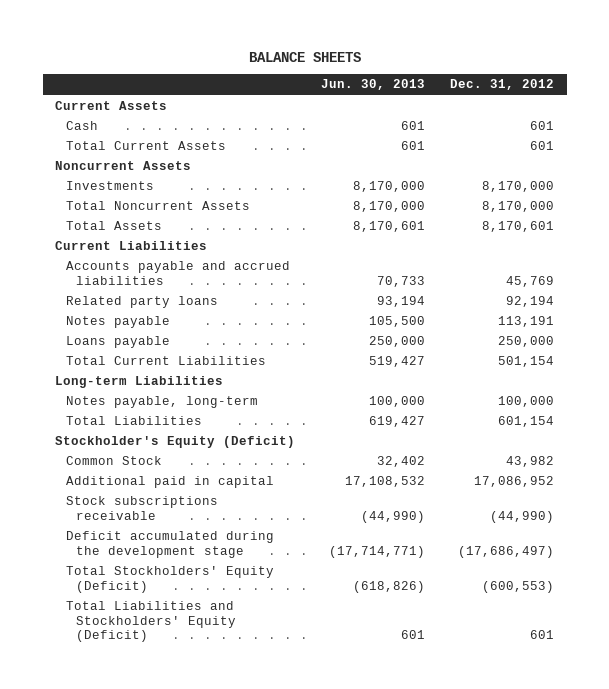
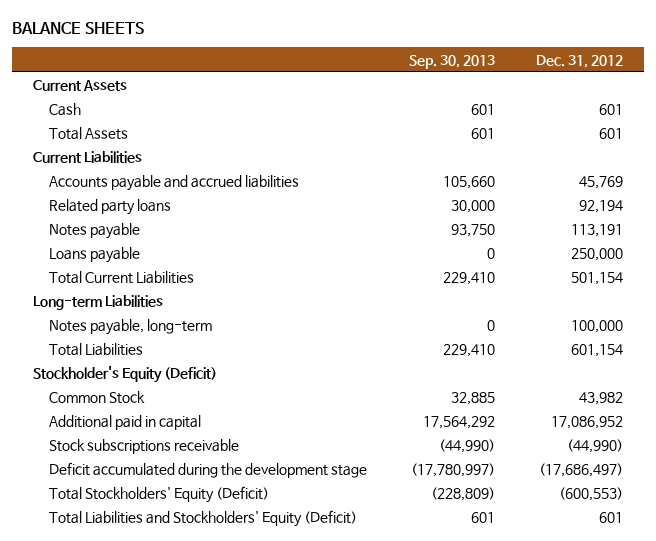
[320,79,425,91] Jun. 30, 2013 -> none
none -> [408,54,495,69] Sep. 30, 2013
[65,141,226,151] Total Current Assets -> none
[55,161,192,171] Noncurrent Assets -> none
[65,181,154,191] Investments -> none
[65,201,250,211] Total Noncurrent Assets -> none
[481,221,554,233] 8,170,601 -> [599,128,624,140] 601

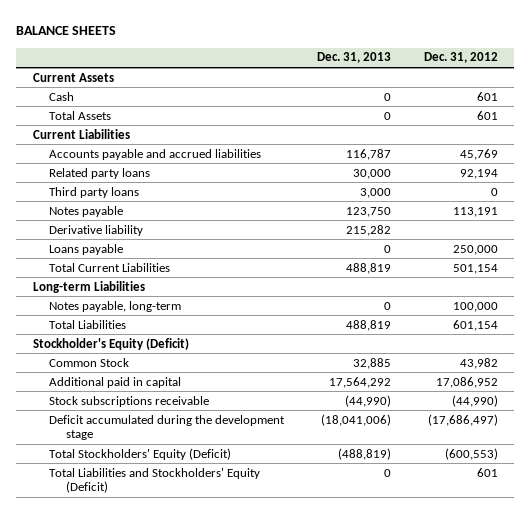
[408,54,495,69] Sep. 30, 2013 -> none
none -> [316,52,391,64] Dec. 31, 2013
none -> [49,186,140,198] Third party loans
none -> [49,224,144,236] Derivative liability

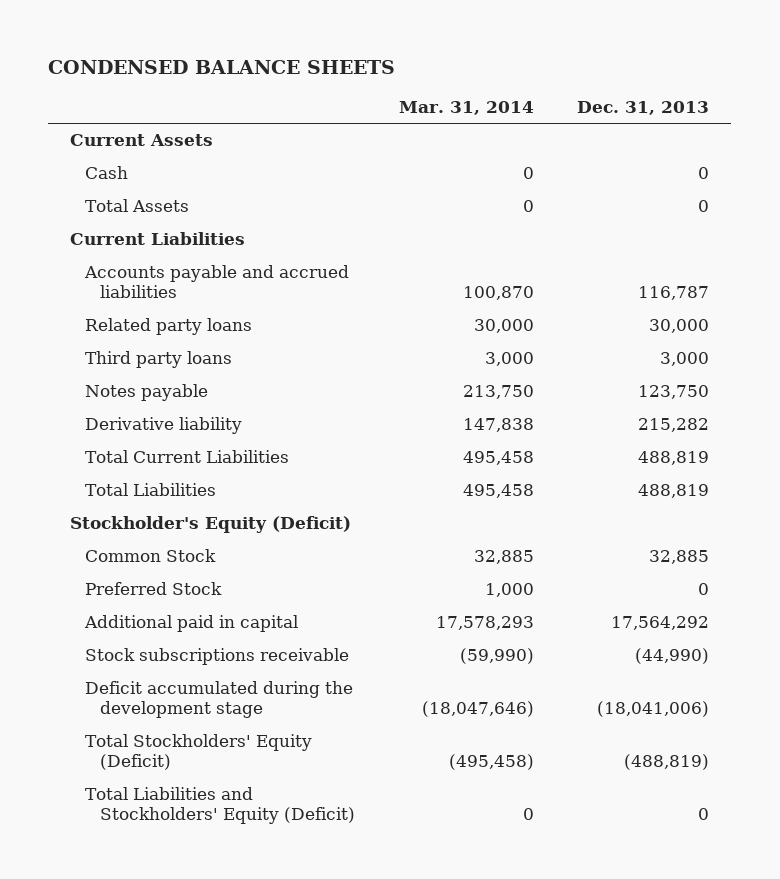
[16,26,117,36] BALANCE SHEETS -> [48,59,396,74] CONDENSED BALANCE SHEETS
[423,52,498,64] Dec. 31, 2012 -> none
none -> [398,100,534,115] Mar. 31, 2014
[49,243,124,255] Loans payable -> none
[32,280,145,293] Long-term Liabilities -> none
[49,300,182,312] Notes payable, long-term -> none
none -> [85,582,223,596] Preferred Stock

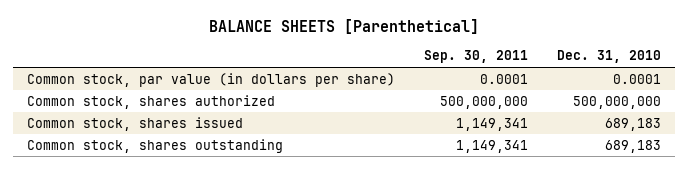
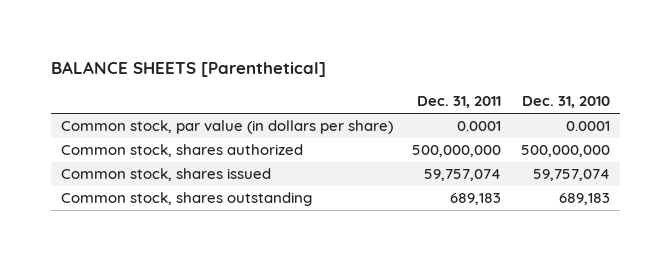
[424,50,529,64] Sep. 30, 2011 -> none
none -> [417,96,502,109] Dec. 31, 2011
[604,117,661,131] 689,183 -> [532,169,610,182] 59,757,074

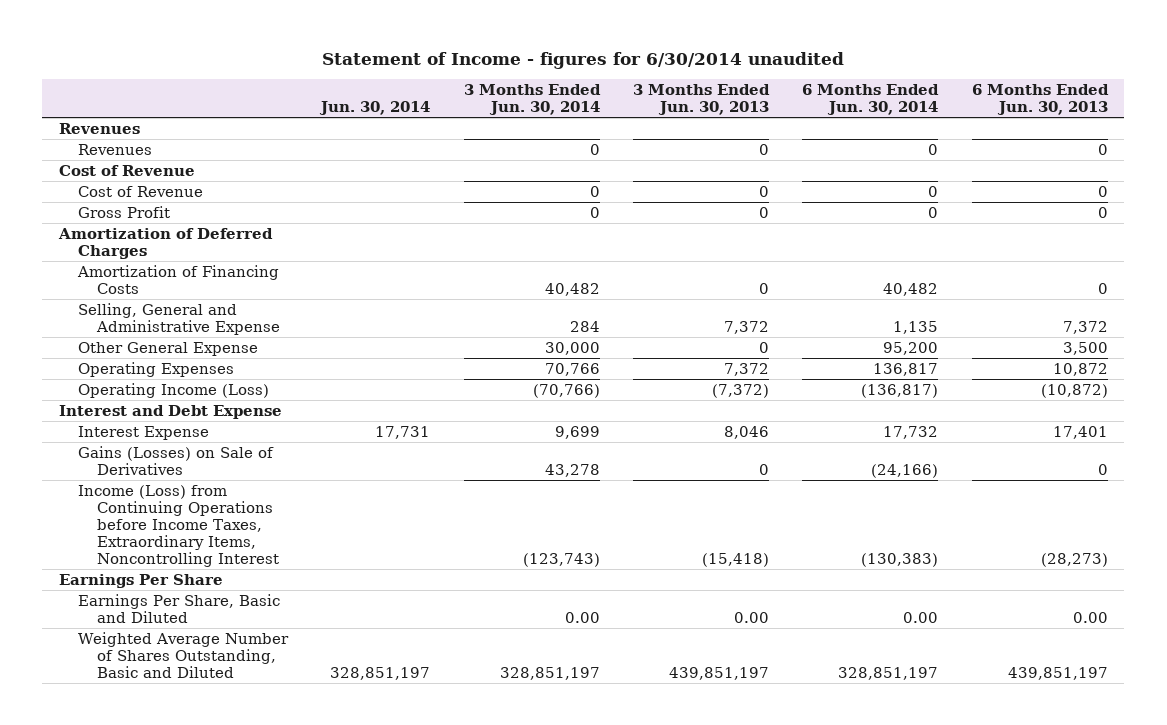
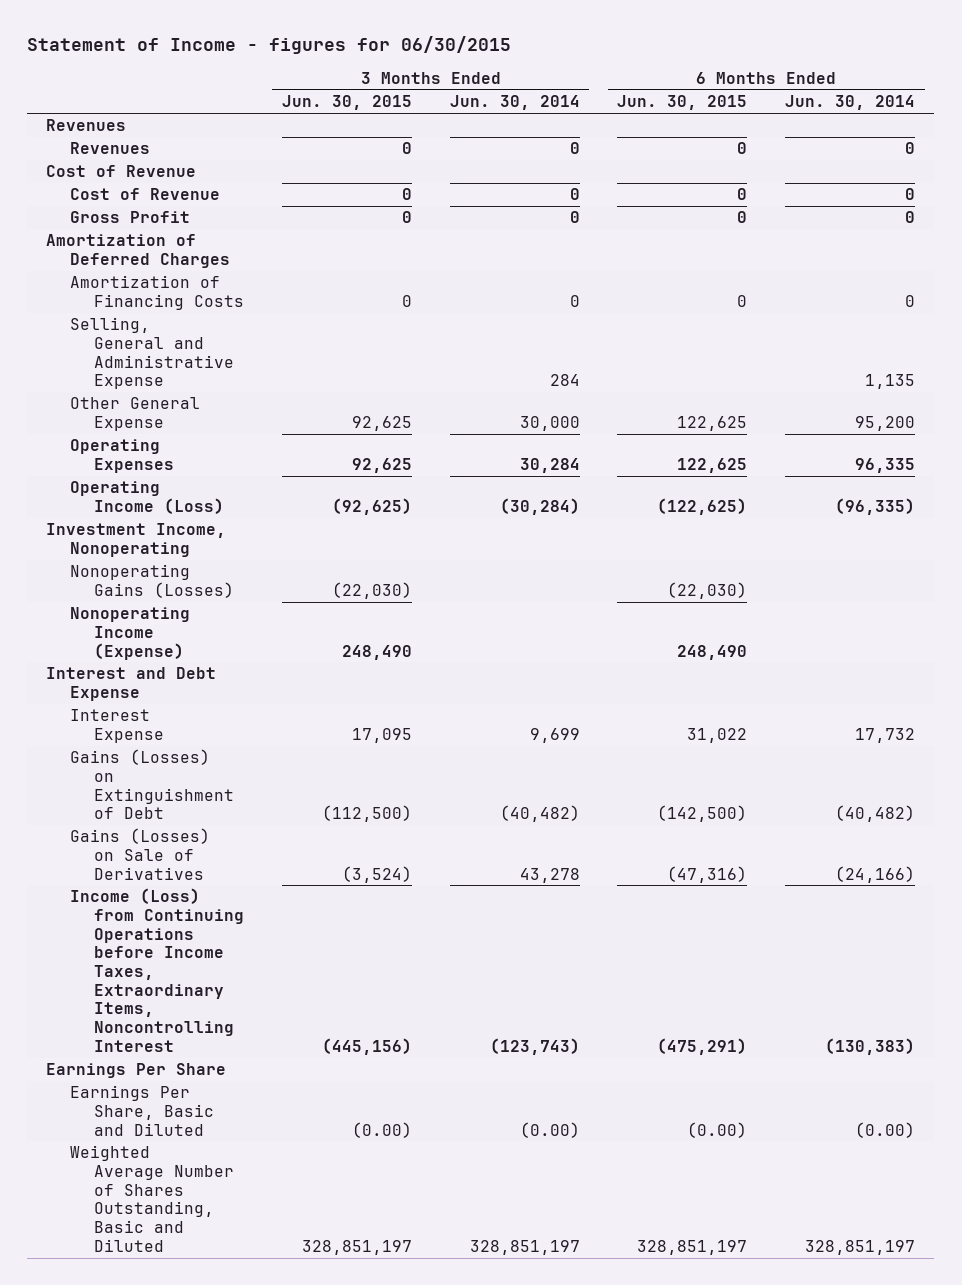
[322,51,845,69] Statement of Income - figures for 6/30/2014 unaudited -> [27,36,512,55] Statement of Income - figures for 06/30/2015
[319,101,431,116] Jun. 30, 2014 -> none
[633,83,771,116] 3 Months Ended Jun. 30, 2013 -> none
[971,83,1109,116] 6 Months Ended Jun. 30, 2013 -> none
none -> [281,95,412,111] Jun. 30, 2015
none -> [617,95,748,111] Jun. 30, 2015
[544,282,600,296] 40,482 -> [569,294,580,307] 0
[883,282,939,296] 40,482 -> [905,294,916,307] 0
[544,362,600,376] 70,766 -> [519,457,580,473] 30,284
[873,362,939,376] 136,817 -> [855,457,916,473] 96,335
[532,383,600,398] (70,766) -> [499,497,580,515] (30,284)
[861,383,939,398] (136,817) -> [835,497,916,515] (96,335)
none -> [46,523,227,557] Investment Income, Nonoperating
none -> [70,564,234,598] Nonoperating Gains (Losses)
none -> [70,607,191,660] Nonoperating Income (Expense)
none -> [70,749,234,820] Gains (Losses) on Extinguishment of Debt
[564,611,600,623] 0.00 -> [519,1121,580,1138] (0.00)
[903,611,939,623] 0.00 -> [855,1121,916,1138] (0.00)

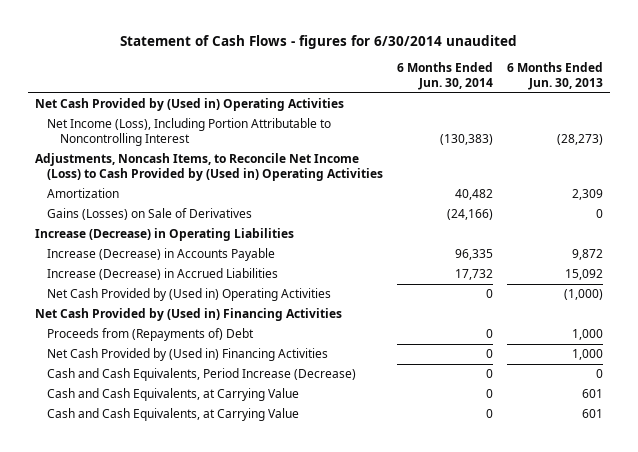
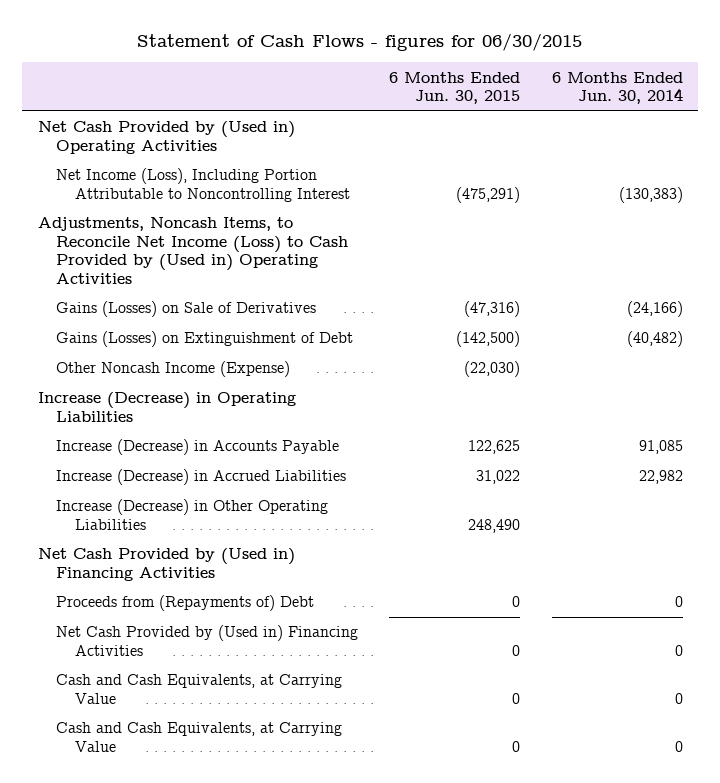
[119,35,517,50] Statement of Cash Flows - figures for 6/30/2014 unaudited -> [137,32,583,51] Statement of Cash Flows - figures for 06/30/2015
[507,62,604,91] 6 Months Ended Jun. 30, 2013 -> none
none -> [389,71,521,105] 6 Months Ended Jun. 30, 2015
[47,188,120,199] Amortization -> none
none -> [56,331,354,348] Gains (Losses) on Extinguishment of Debt
none -> [56,361,291,378] Other Noncash Income (Expense)
[47,288,332,302] Net Cash Provided by (Used in) Operating Activities -> none
[455,249,494,261] 96,335 -> [638,440,683,455] 91,085
[455,269,494,281] 17,732 -> [638,470,683,485] 22,982
none -> [56,499,329,530] Increase (Decrease) in Other Operating Liabilities
[47,368,357,382] Cash and Cash Equivalents, Period Increase (Decrease) -> none

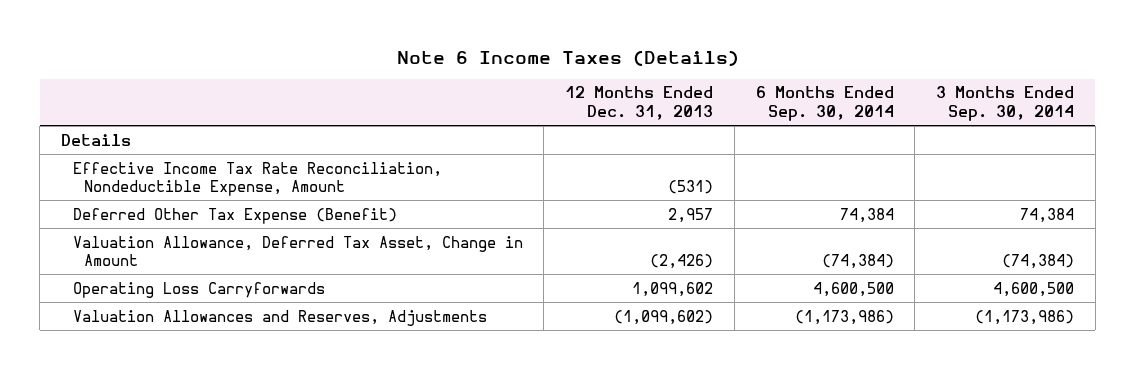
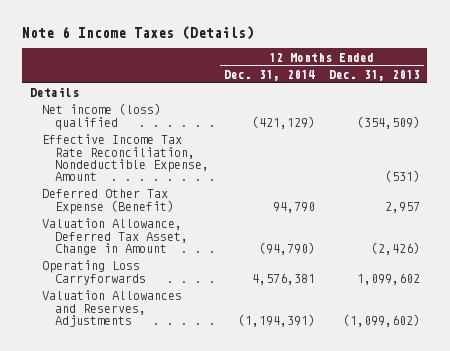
[755,86,894,122] 6 Months Ended Sep. 30, 2014 -> none
[936,86,1075,122] 3 Months Ended Sep. 30, 2014 -> none
none -> [223,69,315,81] Dec. 31, 2014
none -> [42,103,162,130] Net income (loss) qualified

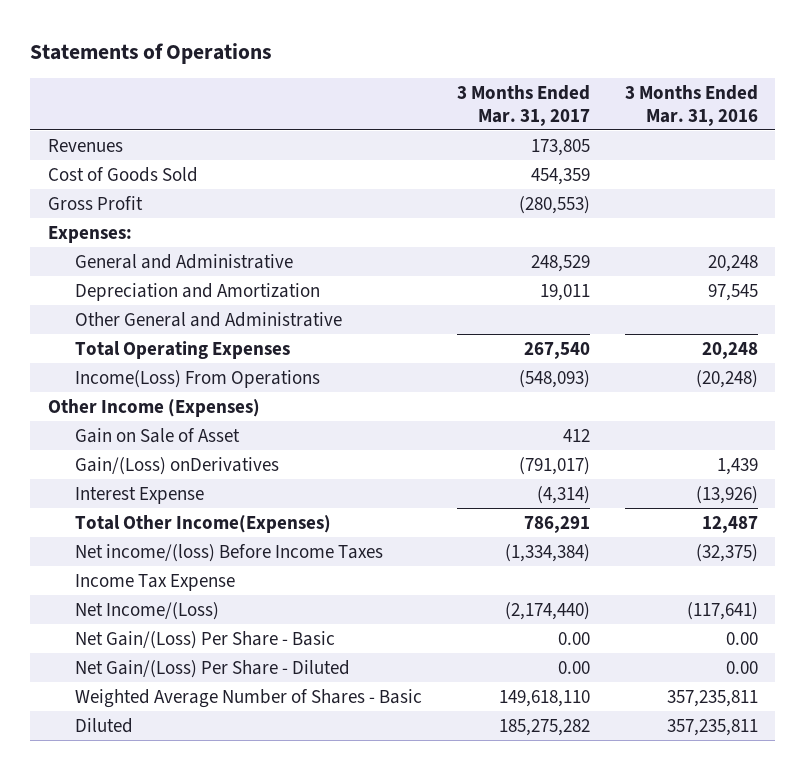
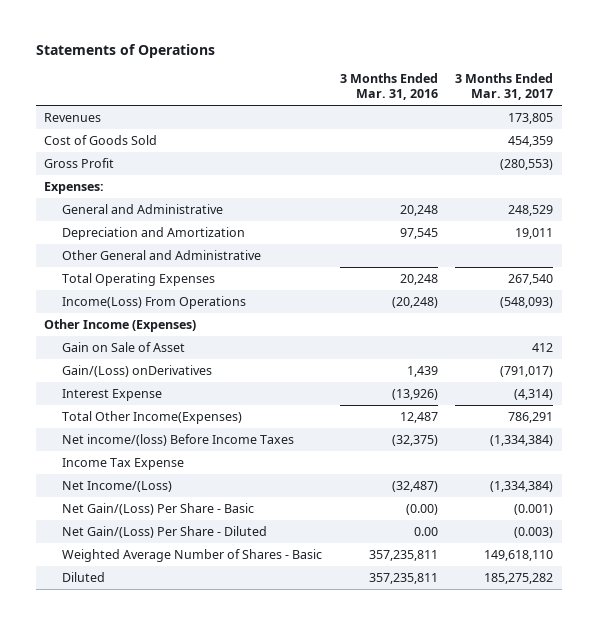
[504,601,590,620] (2,174,440) -> [490,481,554,493] (1,334,384)
[686,601,758,620] (117,641) -> [391,481,438,493] (32,487)
[557,631,590,645] 0.00 -> [514,504,554,516] (0.001)
[725,631,758,645] 0.00 -> [405,504,438,516] (0.00)
[557,660,590,674] 0.00 -> [514,527,554,539] (0.003)

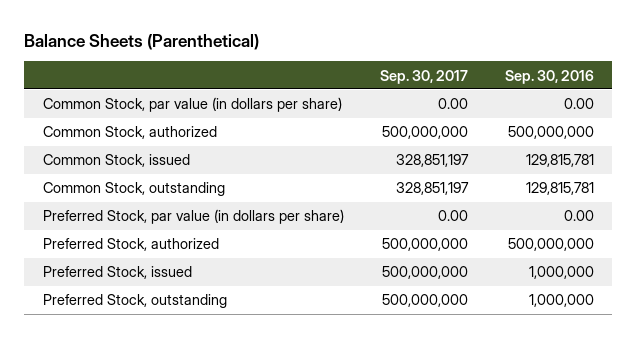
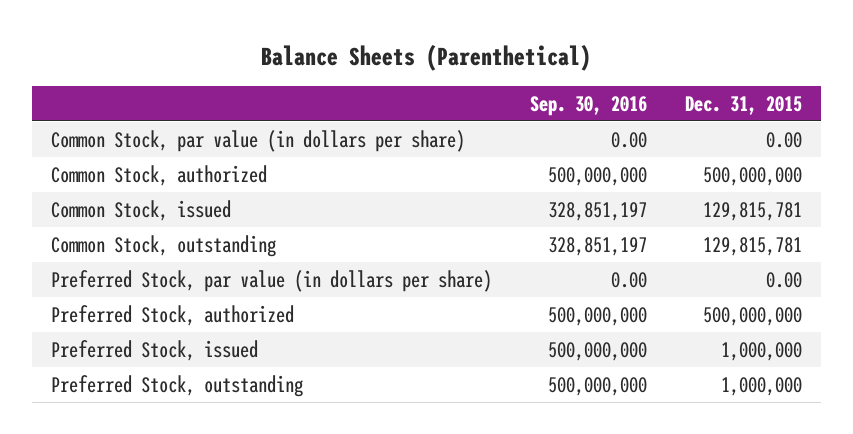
[380,69,469,84] Sep. 30, 2017 -> none
none -> [685,95,803,115] Dec. 31, 2015
[525,154,594,168] 129,815,781 -> [547,201,647,221] 328,851,197
[525,182,594,196] 129,815,781 -> [547,236,647,256] 328,851,197
[528,266,594,280] 1,000,000 -> [547,341,647,361] 500,000,000
[528,294,594,308] 1,000,000 -> [547,376,647,396] 500,000,000

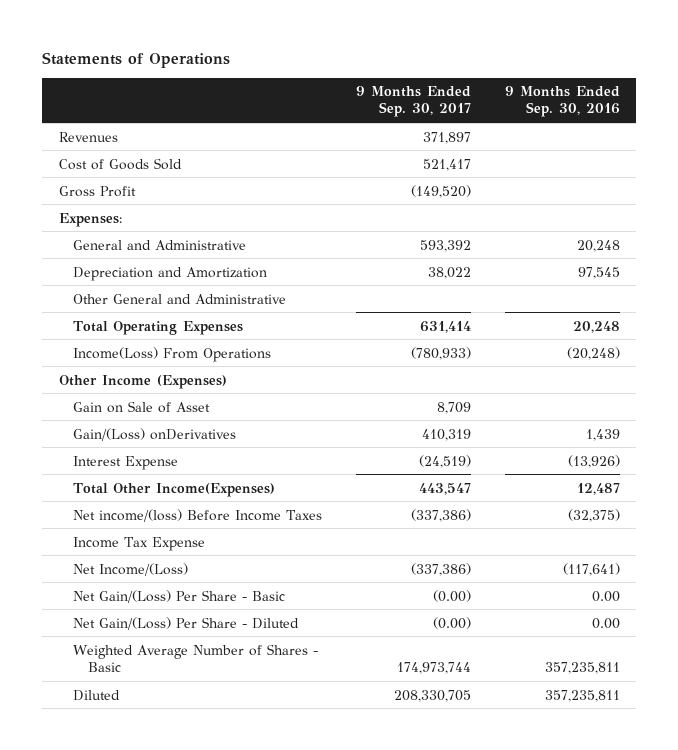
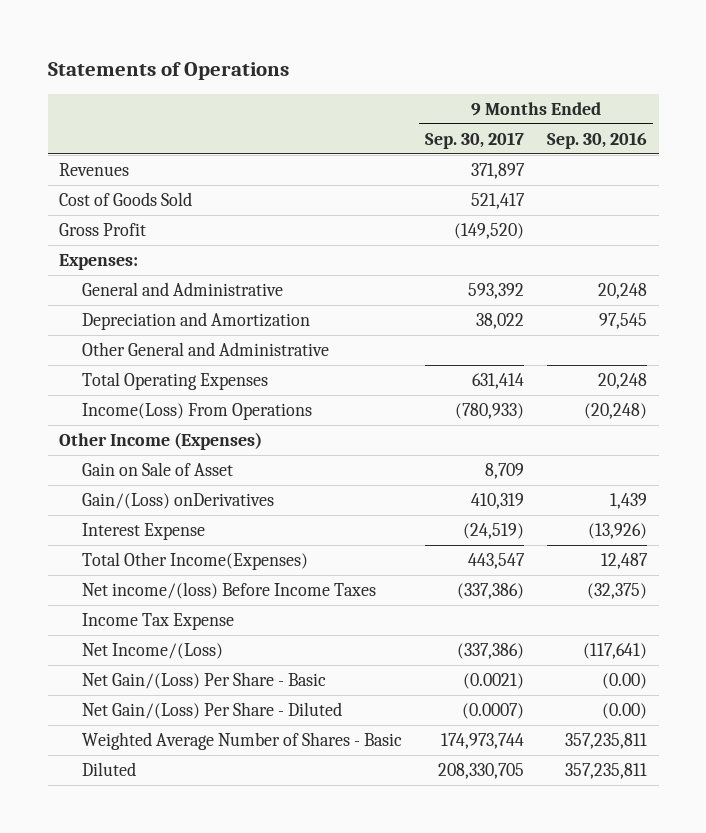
[433,589,472,602] (0.00) -> [462,673,524,690] (0.0021)
[591,590,620,602] 0.00 -> [602,673,648,690] (0.00)
[433,616,472,629] (0.00) -> [461,703,524,720] (0.0007)
[591,617,620,629] 0.00 -> [602,703,648,720] (0.00)

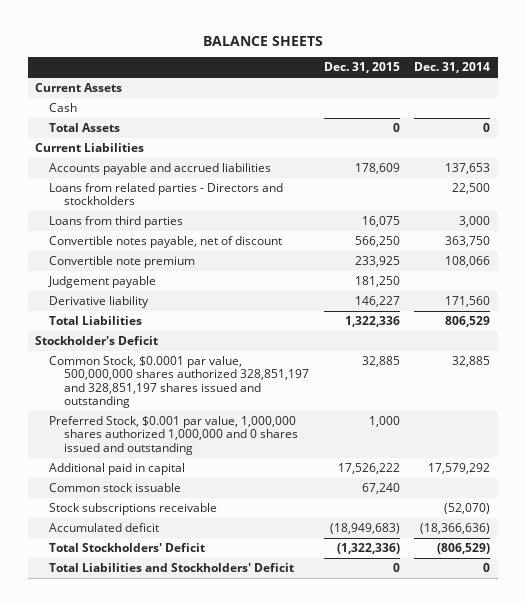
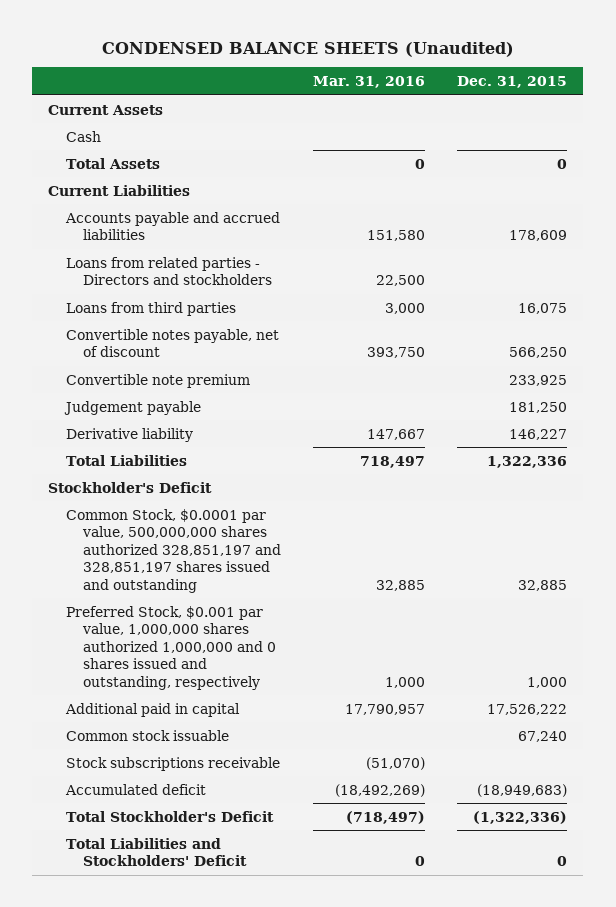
[202,35,323,46] BALANCE SHEETS -> [101,41,514,57] CONDENSED BALANCE SHEETS (Unaudited)
[414,62,491,74] Dec. 31, 2014 -> none
none -> [313,76,426,89] Mar. 31, 2016
[49,416,298,455] Preferred Stock, $0.001 par value, 1,000,000 shares authorized 1,000,000 and 0 shares issued and outstanding -> [65,605,277,690] Preferred Stock, $0.001 par value, 1,000,000 shares authorized 1,000,000 and 0 shares issued and outstanding, respectively
[49,543,206,553] Total Stockholders' Deficit -> [65,810,274,822] Total Stockholder's Deficit

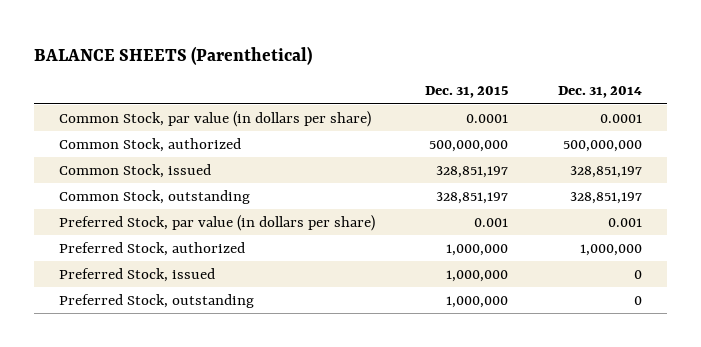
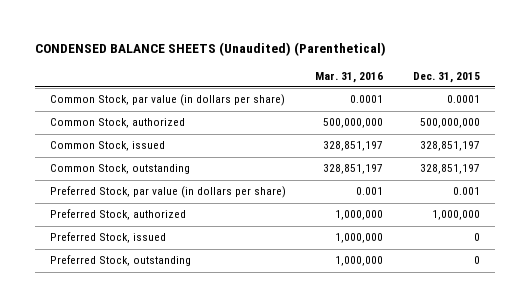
[34,45,313,65] BALANCE SHEETS (Parenthetical) -> [34,41,386,56] CONDENSED BALANCE SHEETS (Unaudited) (Parenthetical)
[558,86,643,99] Dec. 31, 2014 -> none
none -> [315,71,384,83] Mar. 31, 2016
[446,269,509,282] 1,000,000 -> [473,233,480,242] 0
[446,295,509,308] 1,000,000 -> [473,256,480,265] 0

